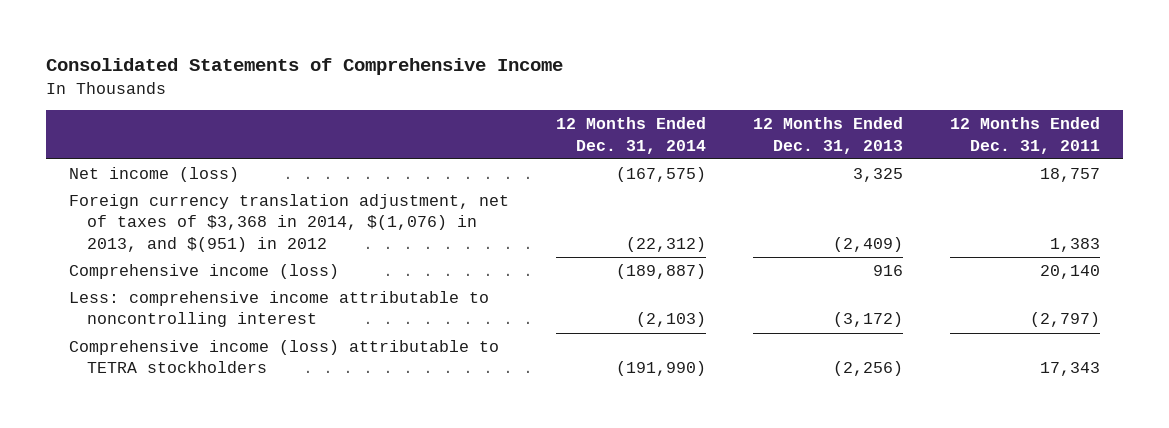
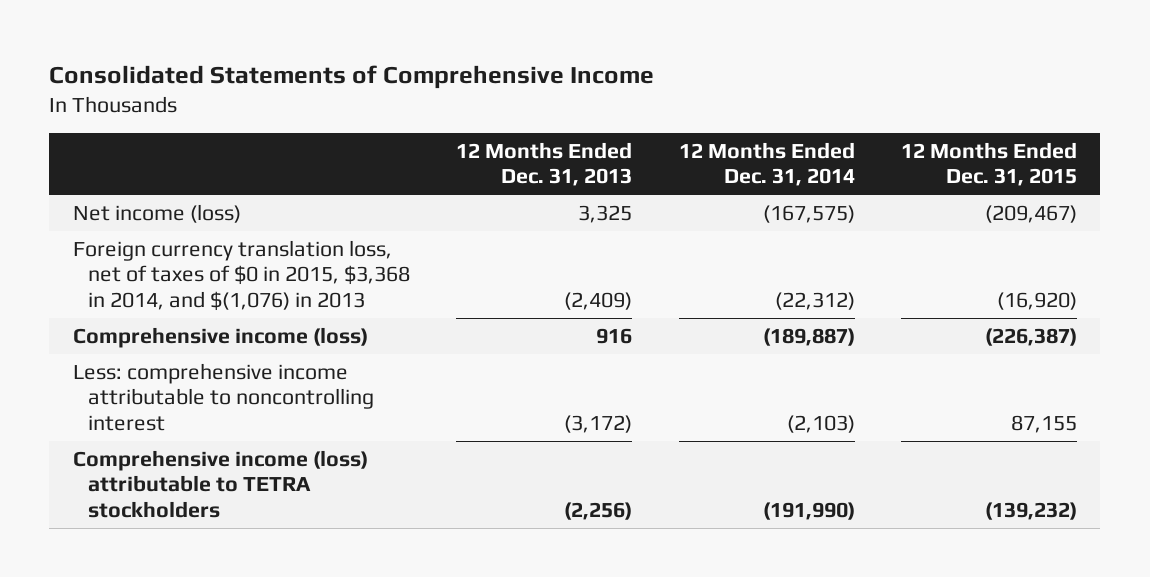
[950,117,1101,154] 12 Months Ended Dec. 31, 2011 -> none
none -> [901,141,1078,187] 12 Months Ended Dec. 31, 2015
[69,194,510,252] Foreign currency translation adjustment, net of taxes of $3,368 in 2014, $(1,076) in 2013, and $(951) in 2012 -> [72,239,411,311] Foreign currency translation loss, net of taxes of $0 in 2015, $3,368 in 2014, and $(1,076) in 2013

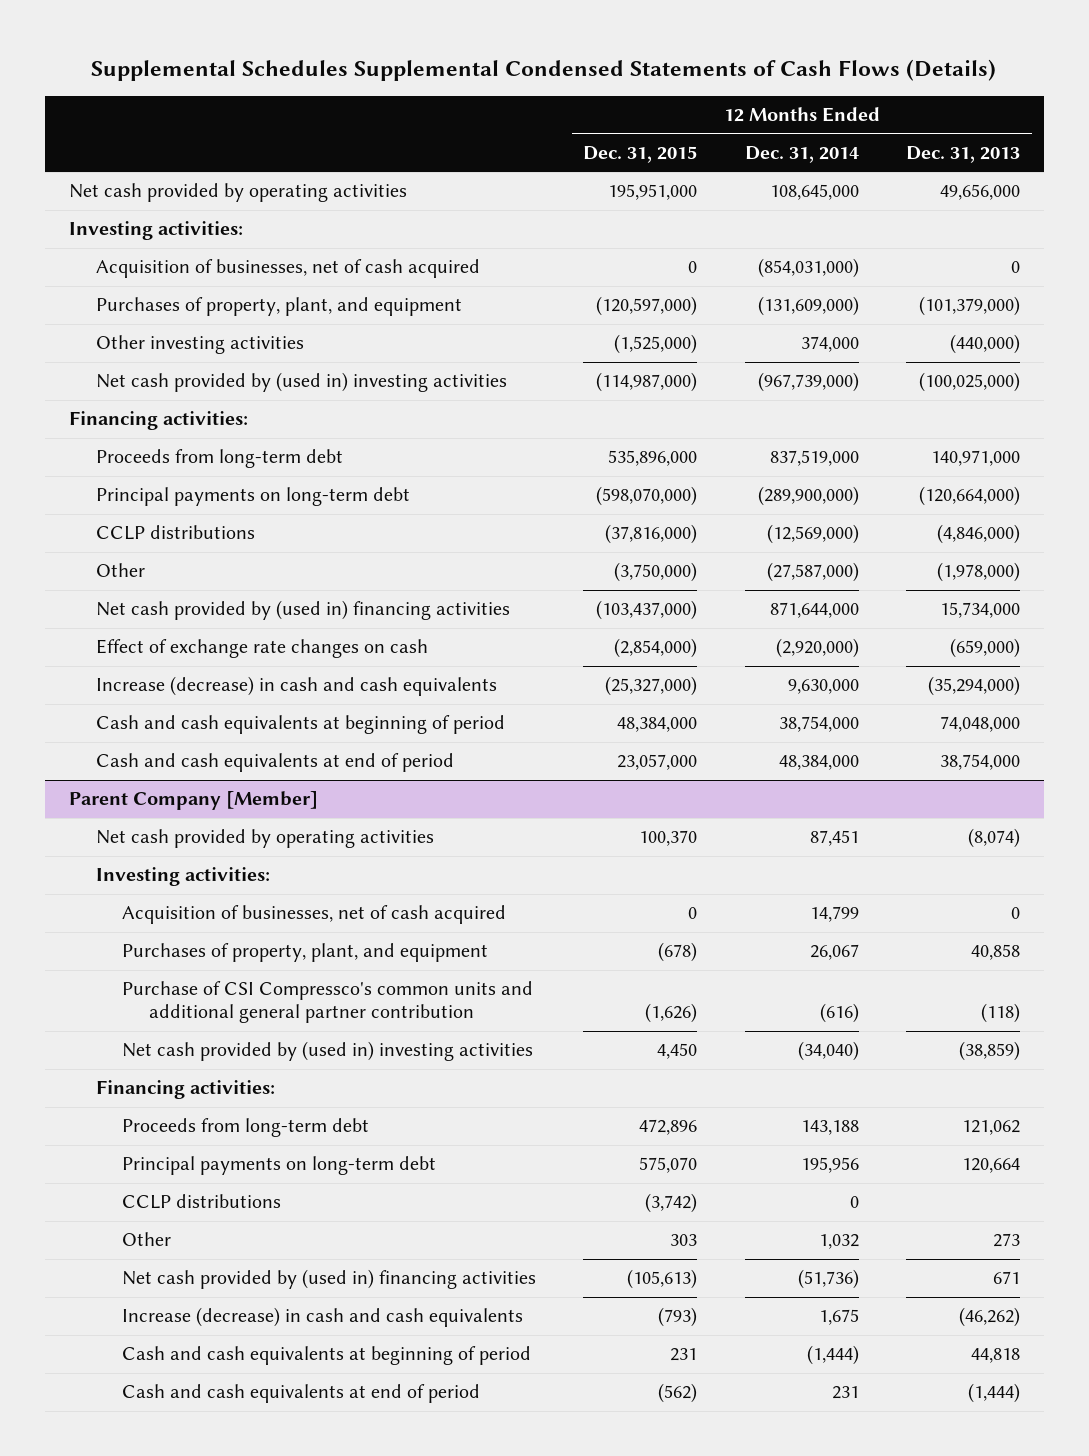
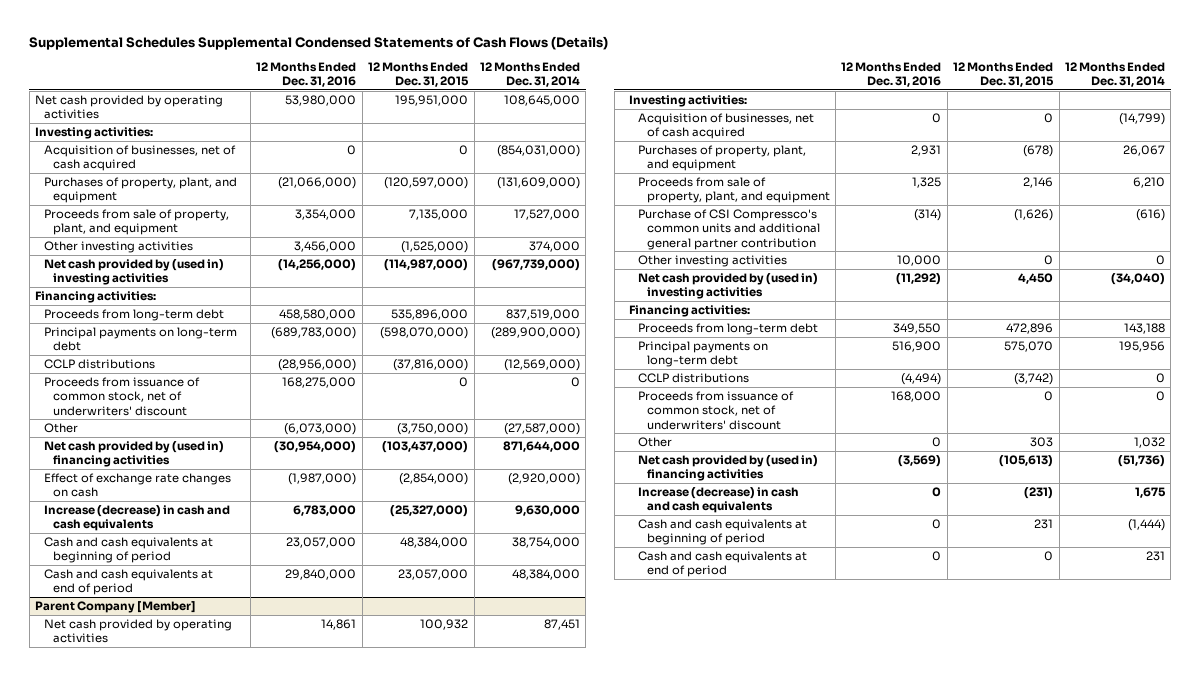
[905,145,1020,163] Dec. 31, 2013 -> none
none -> [256,61,357,88] 12 Months Ended Dec. 31, 2016
none -> [43,209,229,236] Proceeds from sale of property, plant, and equipment
none -> [43,377,200,416] Proceeds from issuance of common stock, net of underwriters' discount
[639,830,698,847] 100,370 -> [420,619,469,631] 100,932
[809,906,859,923] 14,799 -> [1118,113,1165,126] (14,799)
none -> [637,177,830,204] Proceeds from sale of property, plant, and equipment
none -> [637,255,787,268] Other investing activities
none -> [637,391,794,430] Proceeds from issuance of common stock, net of underwriters' discount
[658,1307,698,1328] (793) -> [1024,487,1054,500] (231)
[658,1383,698,1404] (562) -> [1044,551,1054,562] 0

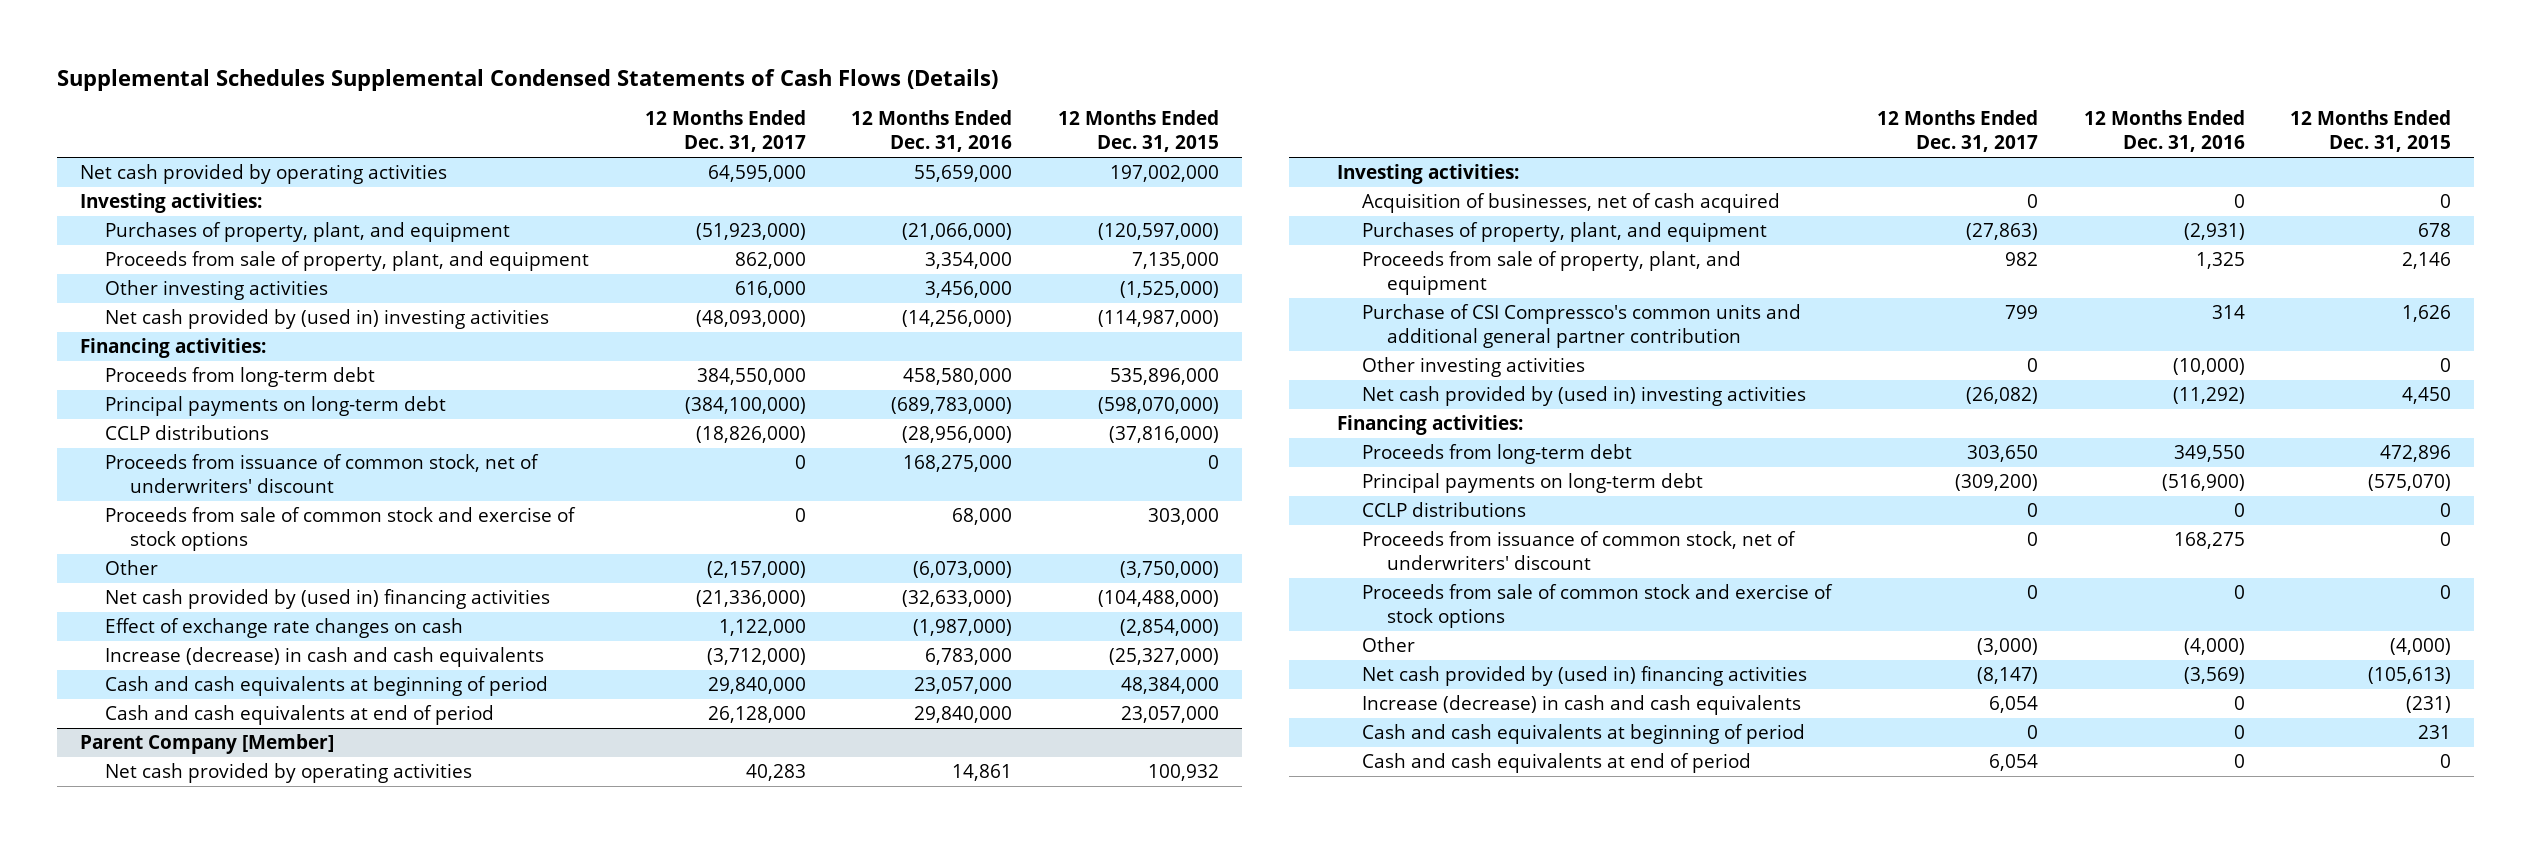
[479,61,580,88] 12 Months Ended Dec. 31, 2014 -> none
none -> [644,110,806,153] 12 Months Ended Dec. 31, 2017
[285,95,357,107] 53,980,000 -> [914,165,1013,183] 55,659,000
[395,95,469,107] 195,951,000 -> [1110,165,1220,183] 197,002,000
[43,145,236,172] Acquisition of businesses, net of cash acquired -> none
none -> [104,507,576,552] Proceeds from sale of common stock and exercise of stock options
[274,441,357,454] (30,954,000) -> [902,590,1013,608] (32,633,000)
[382,441,469,454] (103,437,000) -> [1098,590,1220,608] (104,488,000)
[911,145,942,157] 2,931 -> [2183,223,2245,241] (2,931)
[1023,145,1054,158] (678) -> [2418,223,2452,238] 678
[914,209,942,222] (314) -> [2211,305,2245,320] 314
[1014,209,1054,222] (1,626) -> [2402,305,2452,323] 1,626
[897,255,942,267] 10,000 -> [2172,358,2245,376] (10,000)
[892,341,942,353] 516,900 -> [2161,474,2245,492] (516,900)
[1004,341,1054,353] 575,070 -> [2368,474,2452,492] (575,070)
[901,373,942,386] (4,494) -> [2233,503,2245,518] 0
[1014,373,1054,386] (3,742) -> [2440,503,2452,518] 0
[891,391,942,403] 168,000 -> [2173,532,2245,550] 168,275
none -> [1361,584,1833,629] Proceeds from sale of common stock and exercise of stock options
[932,437,942,448] 0 -> [2183,638,2245,656] (4,000)
[1030,437,1054,448] 303 -> [2390,638,2452,656] (4,000)

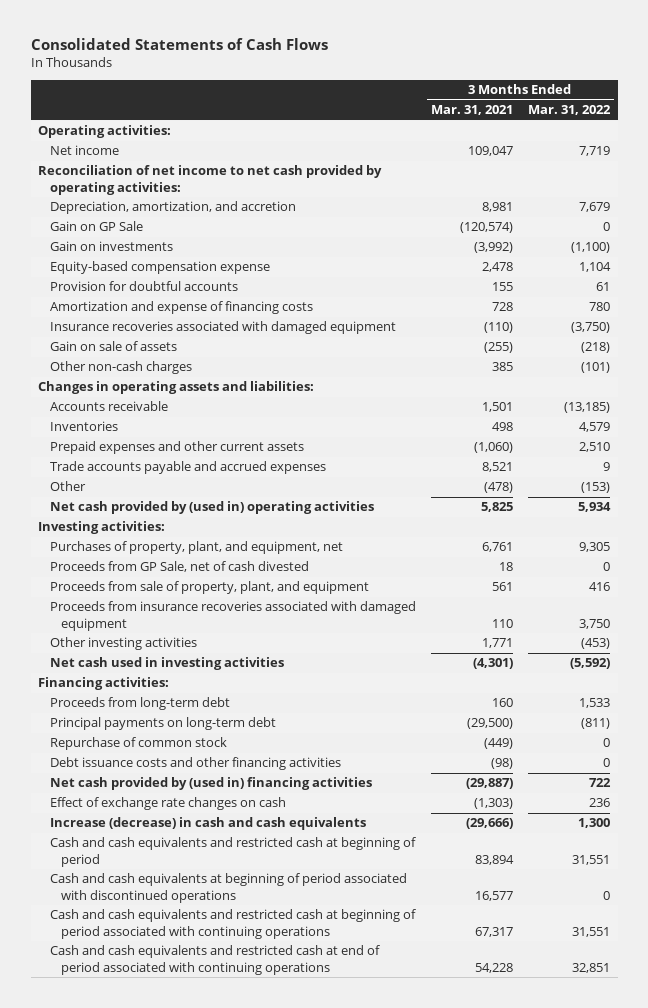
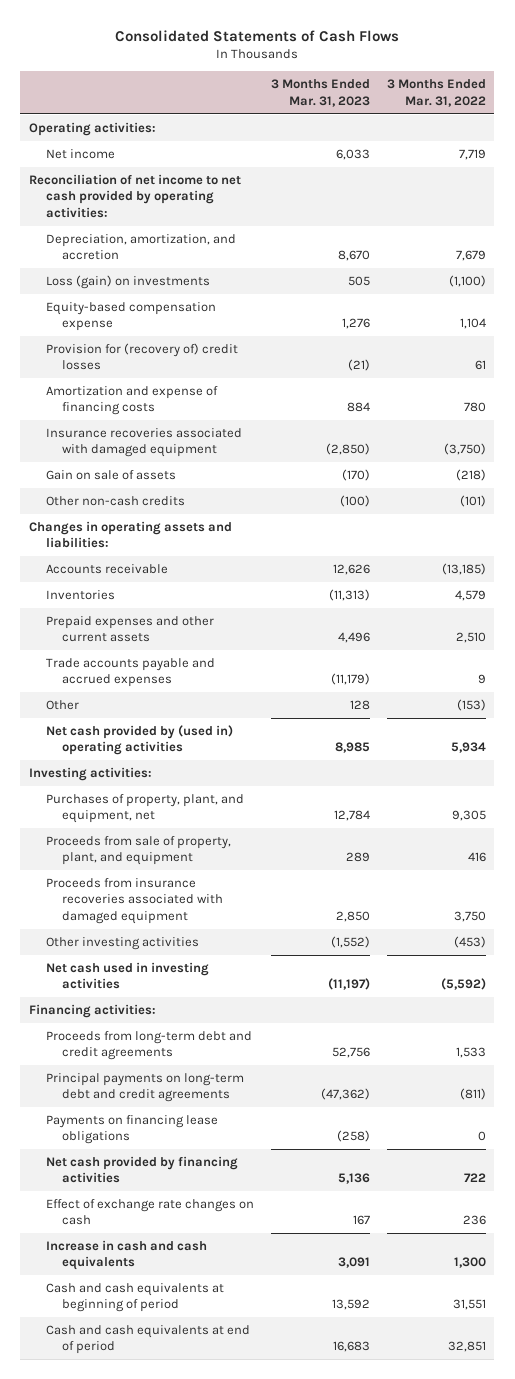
[430,105,513,116] Mar. 31, 2021 -> none
none -> [270,79,370,107] 3 Months Ended Mar. 31, 2023
[49,221,143,232] Gain on GP Sale -> none
[49,241,173,252] Gain on investments -> [45,275,210,290] Loss (gain) on investments
[49,281,238,292] Provision for doubtful accounts -> [45,343,238,371] Provision for (recovery of) credit losses
[49,361,192,375] Other non-cash charges -> [45,496,185,507] Other non-cash credits
[49,561,309,573] Proceeds from GP Sale, net of cash divested -> none
[49,737,227,751] Repurchase of common stock -> none
[49,757,341,771] Debt issuance costs and other financing activities -> none
[49,697,230,711] Proceeds from long-term debt -> [45,1031,252,1061] Proceeds from long-term debt and credit agreements
[49,717,276,731] Principal payments on long-term debt -> [45,1073,244,1103] Principal payments on long-term debt and credit agreements
none -> [45,1115,218,1145] Payments on financing lease obligations
[49,777,372,791] Net cash provided by (used in) financing activities -> [45,1156,238,1184] Net cash provided by financing activities
[49,873,407,903] Cash and cash equivalents at beginning of period associated with discontinued operations -> none
[49,945,380,975] Cash and cash equivalents and restricted cash at end of period associated with continuing operations -> none
[49,817,366,831] Increase (decrease) in cash and cash equivalents -> [45,1240,207,1271] Increase in cash and cash equivalents
[49,837,416,867] Cash and cash equivalents and restricted cash at beginning of period -> [45,1283,224,1313] Cash and cash equivalents at beginning of period
[49,909,416,939] Cash and cash equivalents and restricted cash at beginning of period associated with continuing operations -> [45,1325,250,1355] Cash and cash equivalents at end of period
[572,926,611,937] 31,551 -> [447,1341,486,1353] 32,851

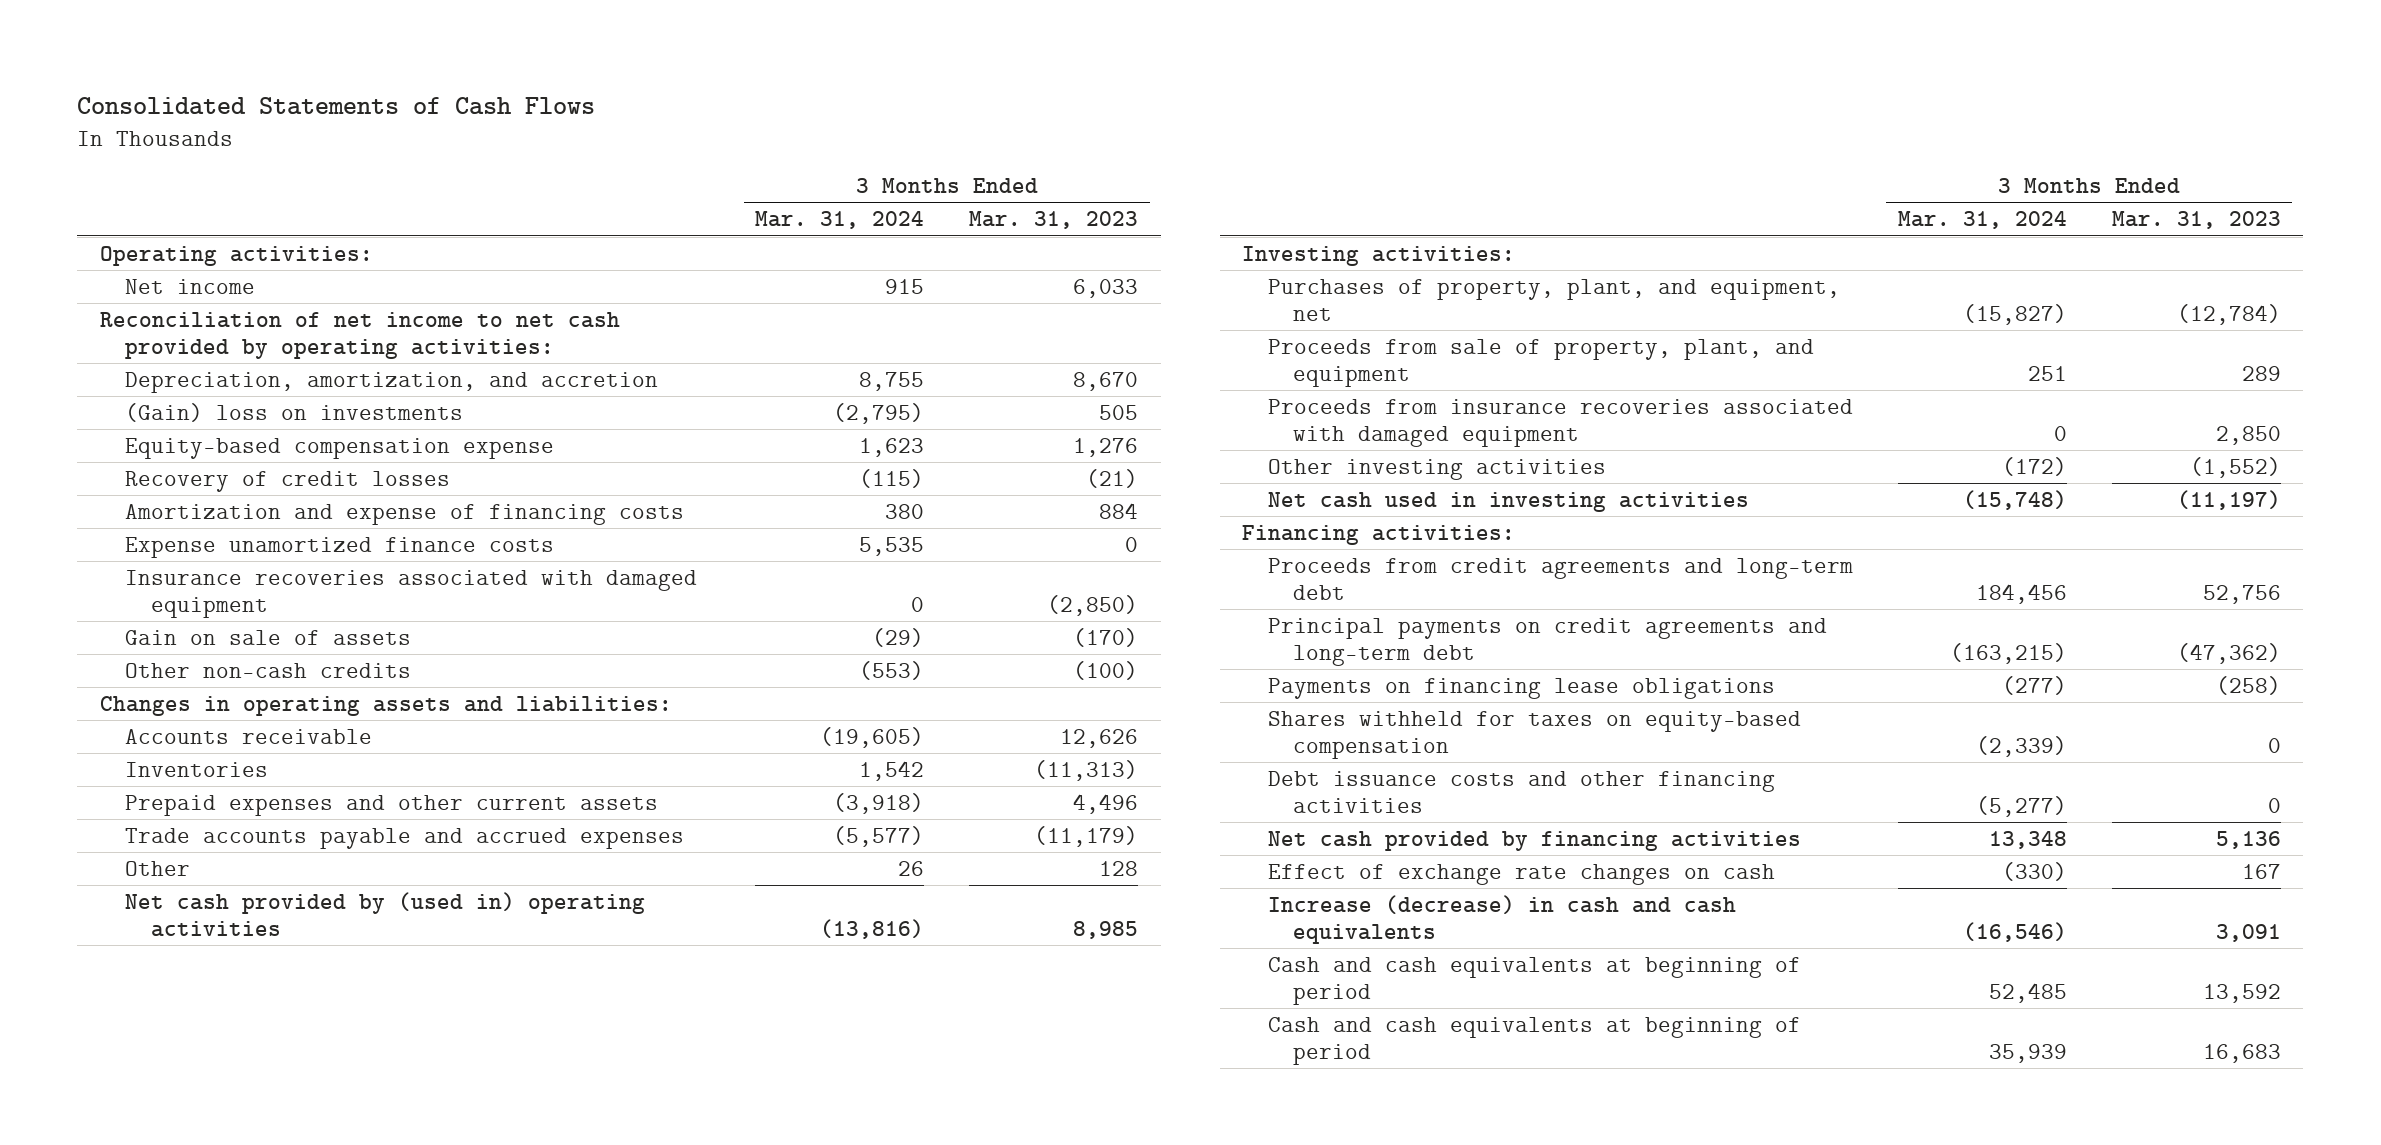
[386,79,486,107] 3 Months Ended Mar. 31, 2022 -> none
none -> [755,211,925,230] Mar. 31, 2024
[45,275,210,290] Loss (gain) on investments -> [125,402,464,422] (Gain) loss on investments
[45,343,238,371] Provision for (recovery of) credit losses -> [125,470,451,492] Recovery of credit losses
none -> [125,536,555,558] Expense unamortized finance costs
[333,810,370,822] 12,784 -> [2176,303,2281,325] (12,784)
[45,1031,252,1061] Proceeds from long-term debt and credit agreements -> [1267,557,1853,600] Proceeds from credit agreements and long-term debt
[45,1073,244,1103] Principal payments on long-term debt and credit agreements -> [1267,617,1827,666] Principal payments on credit agreements and long-term debt
none -> [1267,710,1801,759] Shares withheld for taxes on equity-based compensation
none -> [1267,770,1775,813] Debt issuance costs and other financing activities
[45,1240,207,1271] Increase in cash and cash equivalents -> [1267,894,1736,944] Increase (decrease) in cash and cash equivalents
[45,1325,250,1355] Cash and cash equivalents at end of period -> [1267,1016,1801,1065] Cash and cash equivalents at beginning of period

